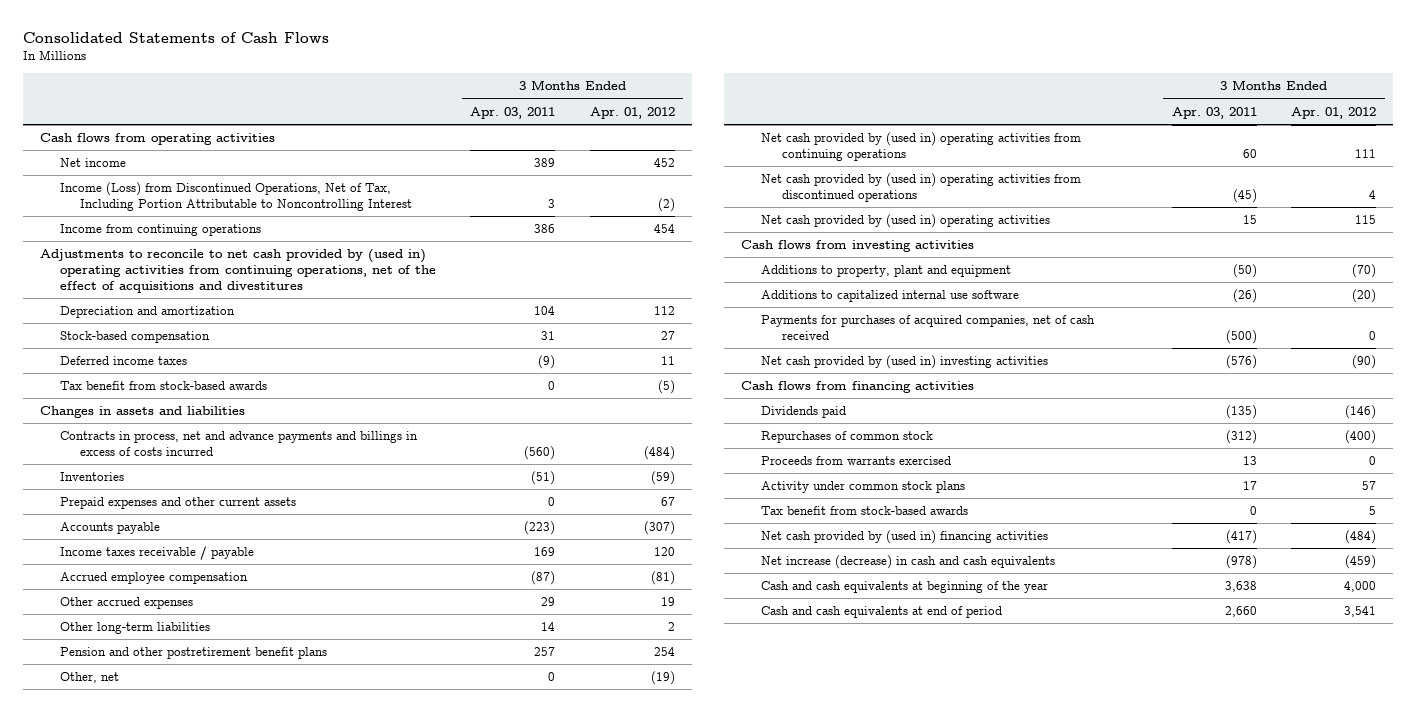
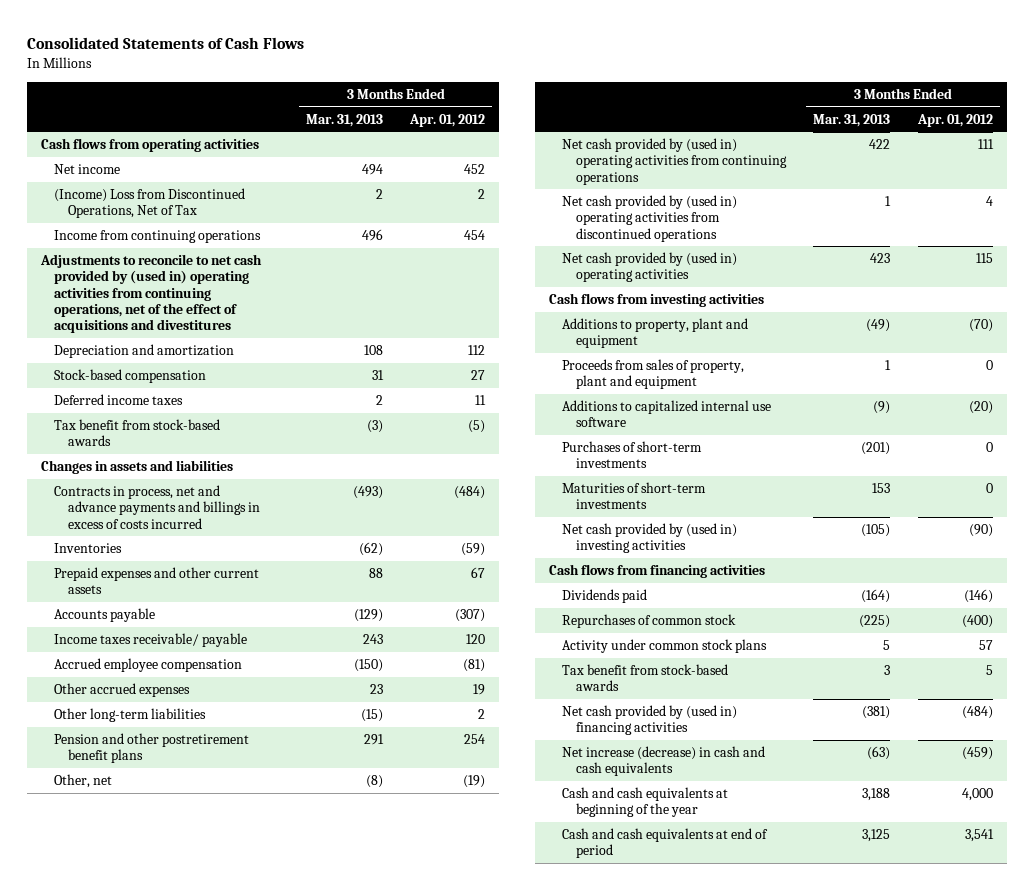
[470,106,556,119] Apr. 03, 2011 -> none
none -> [305,113,383,127] Mar. 31, 2013
[60,182,413,212] Income (Loss) from Discontinued Operations, Net of Tax, Including Portion Attributable to Noncontrolling Interest -> [54,188,246,219] (Income) Loss from Discontinued Operations, Net of Tax
[657,198,675,213] (2) -> [478,189,486,200] 2
[60,546,255,561] Income taxes receivable / payable -> [54,633,248,648] Income taxes receivable/ payable
none -> [562,359,745,390] Proceeds from sales of property, plant and equipment
[761,315,1096,341] Payments for purchases of acquired companies, net of cash received -> none
none -> [562,441,703,469] Purchases of short-term investments
none -> [562,482,707,510] Maturities of short-term investments
[761,456,952,466] Proceeds from warrants exercised -> none

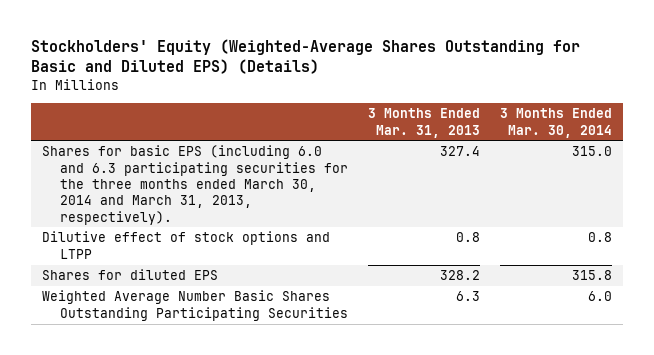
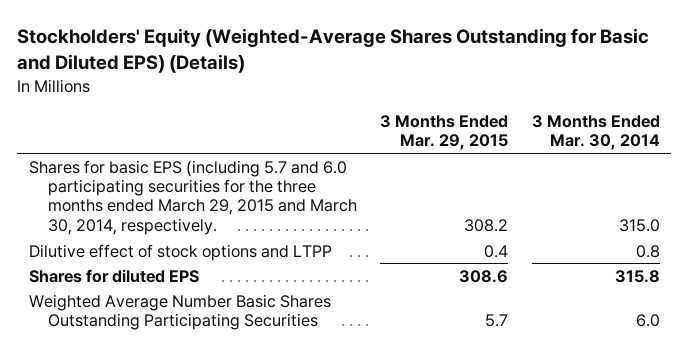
[368,108,481,138] 3 Months Ended Mar. 31, 2013 -> none
none -> [380,114,509,151] 3 Months Ended Mar. 29, 2015
[41,145,349,225] Shares for basic EPS (including 6.0 and 6.3 participating securities for the three months ended March 30, 2014 and March 31, 2013, respectively). -> [28,159,358,235] Shares for basic EPS (including 5.7 and 6.0 participating securities for the three months ended March 29, 2015 and March 30, 2014, respectively.

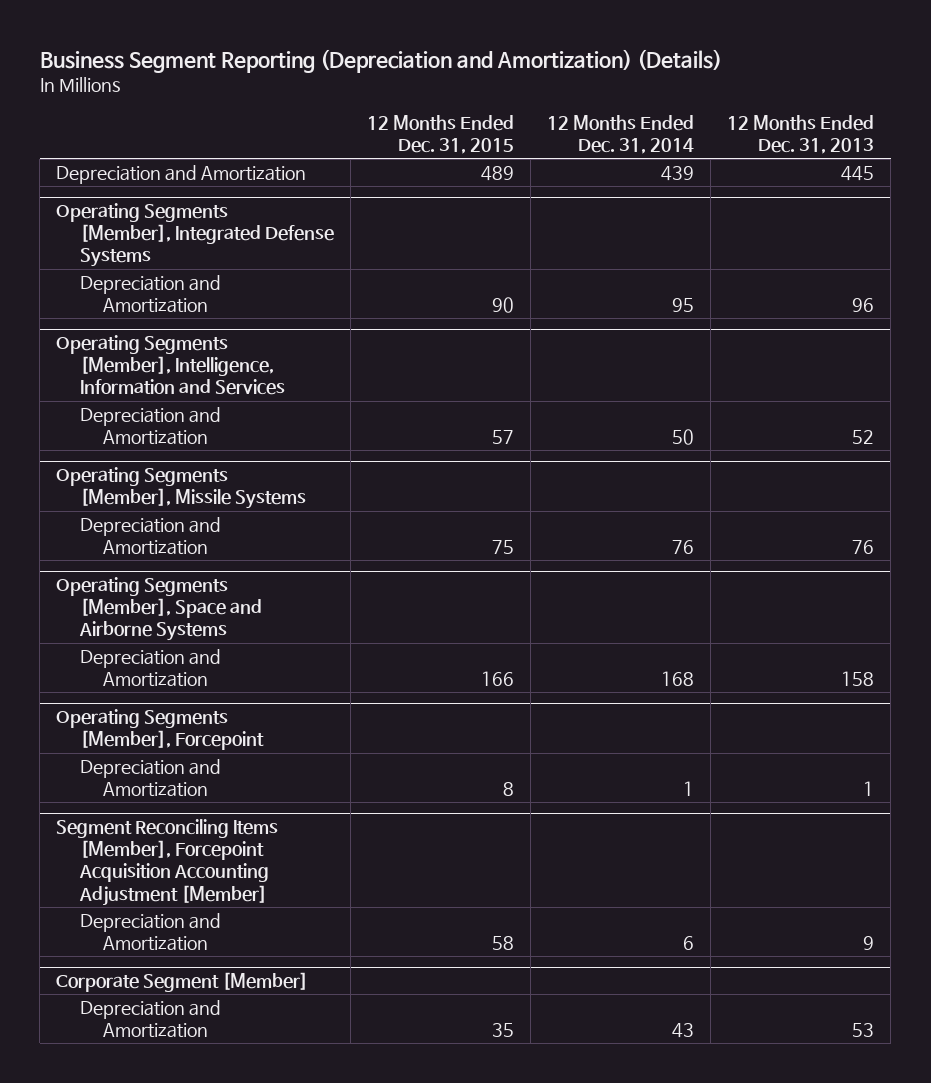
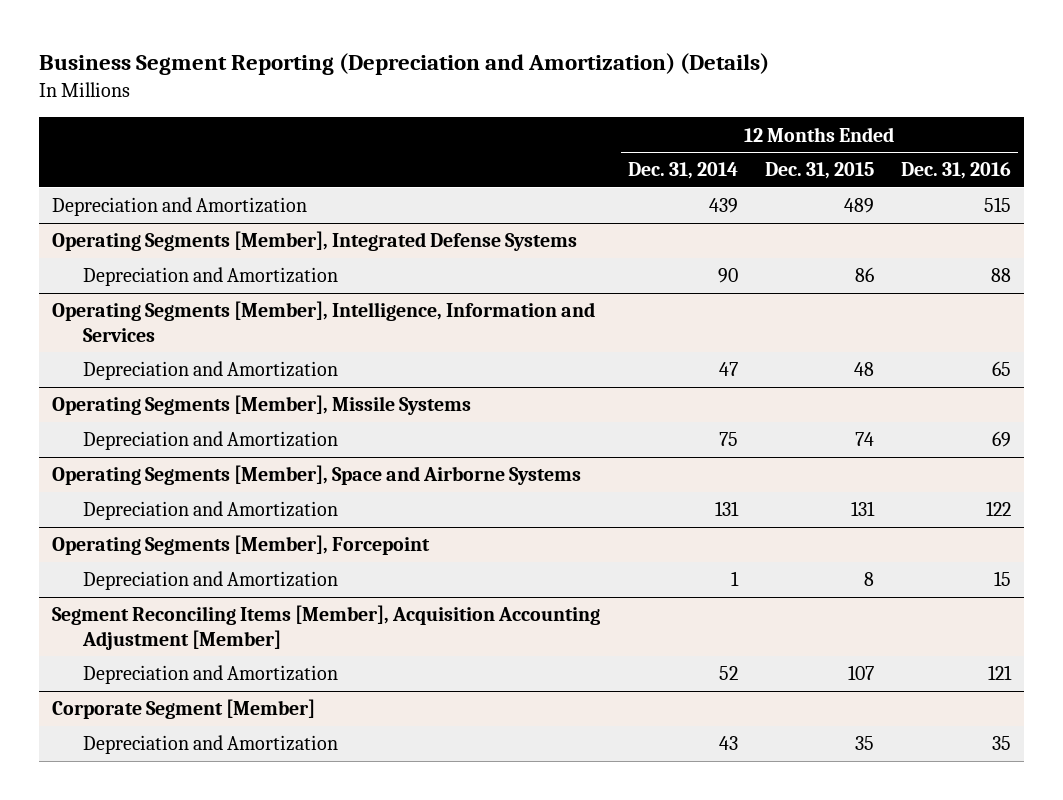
[727,114,875,155] 12 Months Ended Dec. 31, 2013 -> none
none -> [900,162,1011,180] Dec. 31, 2016
[491,297,514,314] 90 -> [854,267,874,283] 86
[672,298,695,313] 95 -> [717,268,738,284] 90
[491,430,514,445] 57 -> [853,362,874,377] 48
[672,429,695,446] 50 -> [718,362,738,377] 47
[491,540,514,555] 75 -> [854,432,874,447] 74
[672,540,695,555] 76 -> [718,432,738,447] 75
[480,671,514,687] 166 -> [850,501,875,517] 131
[661,671,695,687] 168 -> [714,501,739,517] 131
[56,819,279,906] Segment Reconciling Items [Member], Forcepoint Acquisition Accounting Adjustment [Member] -> [52,605,601,650] Segment Reconciling Items [Member], Acquisition Accounting Adjustment [Member]
[491,936,514,951] 58 -> [847,665,874,681] 107
[683,936,695,951] 6 -> [718,666,738,681] 52

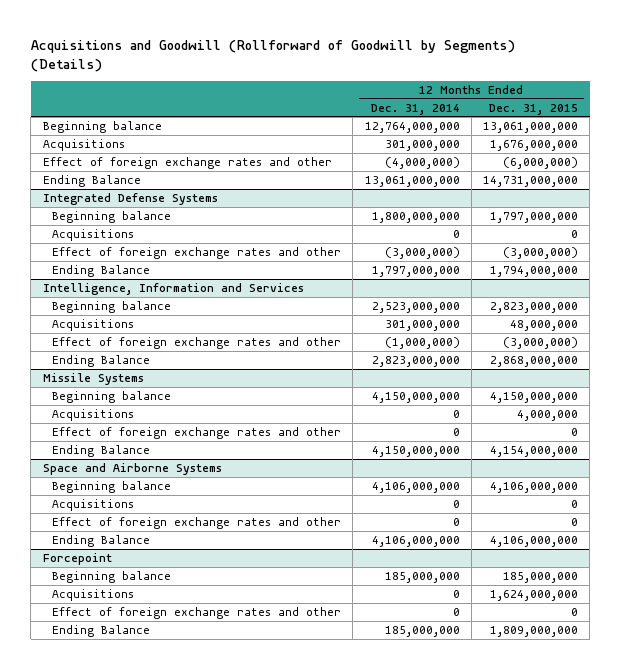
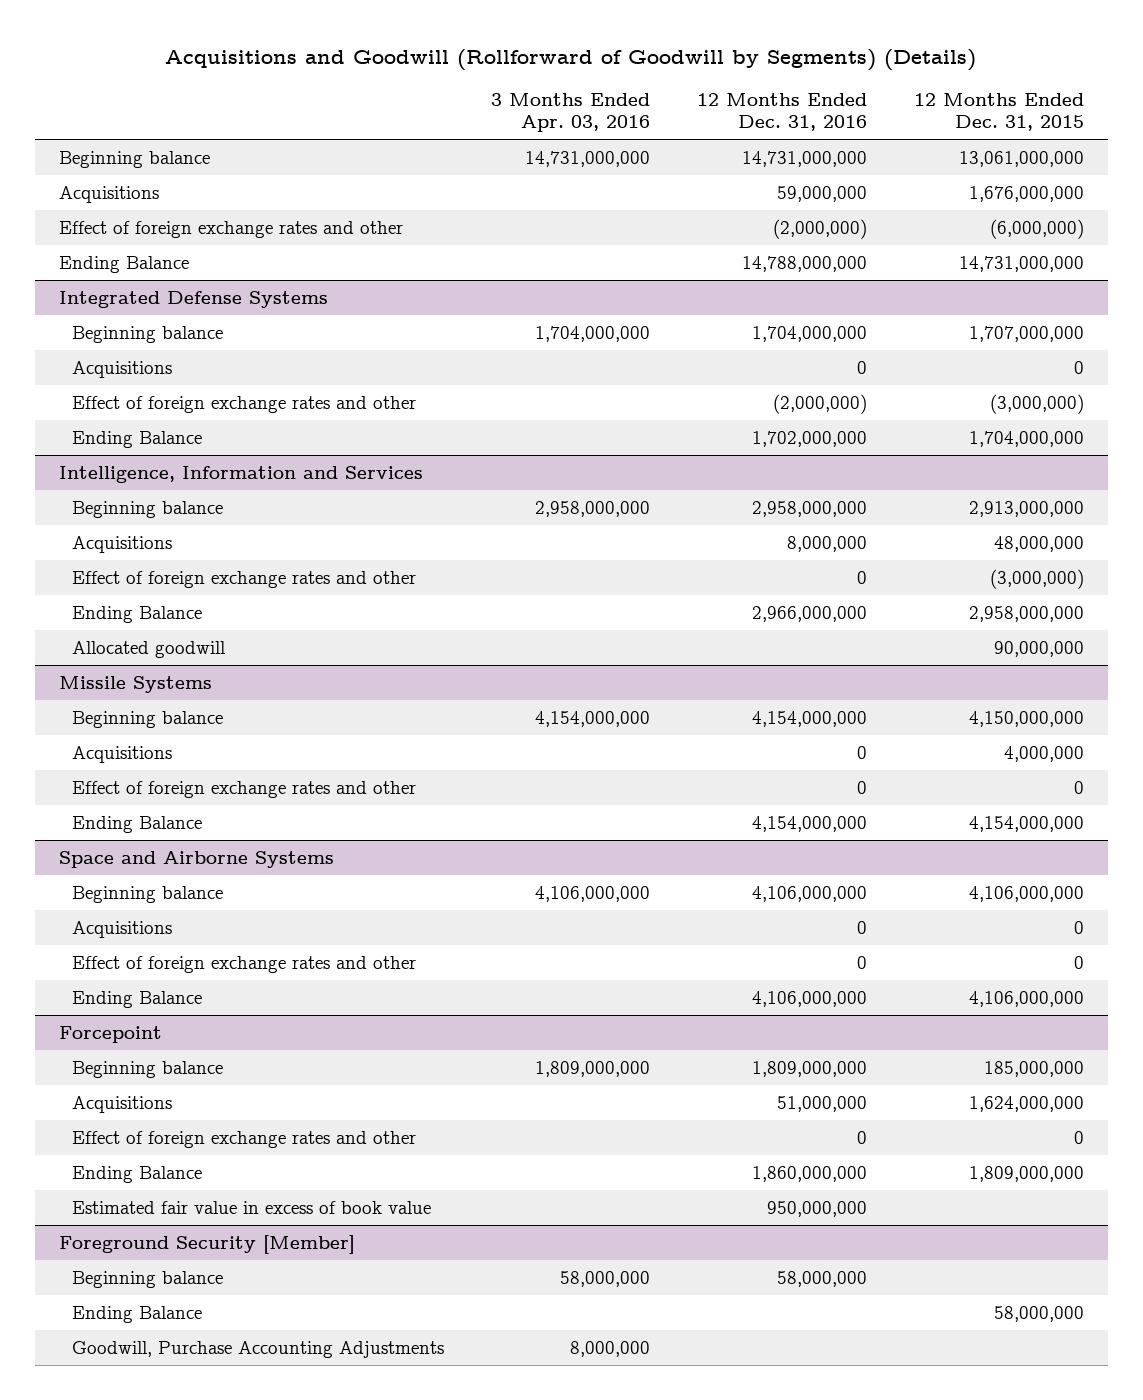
[370,103,460,115] Dec. 31, 2014 -> none
none -> [491,92,651,133] 3 Months Ended Apr. 03, 2016
none -> [697,92,868,132] 12 Months Ended Dec. 31, 2016
[490,212,579,224] 1,797,000,000 -> [969,325,1085,342] 1,707,000,000
[490,266,579,278] 1,794,000,000 -> [969,430,1085,447] 1,704,000,000
[490,302,579,314] 2,823,000,000 -> [969,500,1085,517] 2,913,000,000
[490,356,579,368] 2,868,000,000 -> [969,605,1085,622] 2,958,000,000
none -> [72,640,227,658] Allocated goodwill
none -> [72,1200,432,1214] Estimated fair value in excess of book value
none -> [58,1234,355,1254] Foreground Security [Member]
none -> [72,1270,224,1288] Beginning balance
none -> [72,1305,203,1323] Ending Balance
none -> [72,1340,445,1358] Goodwill, Purchase Accounting Adjustments

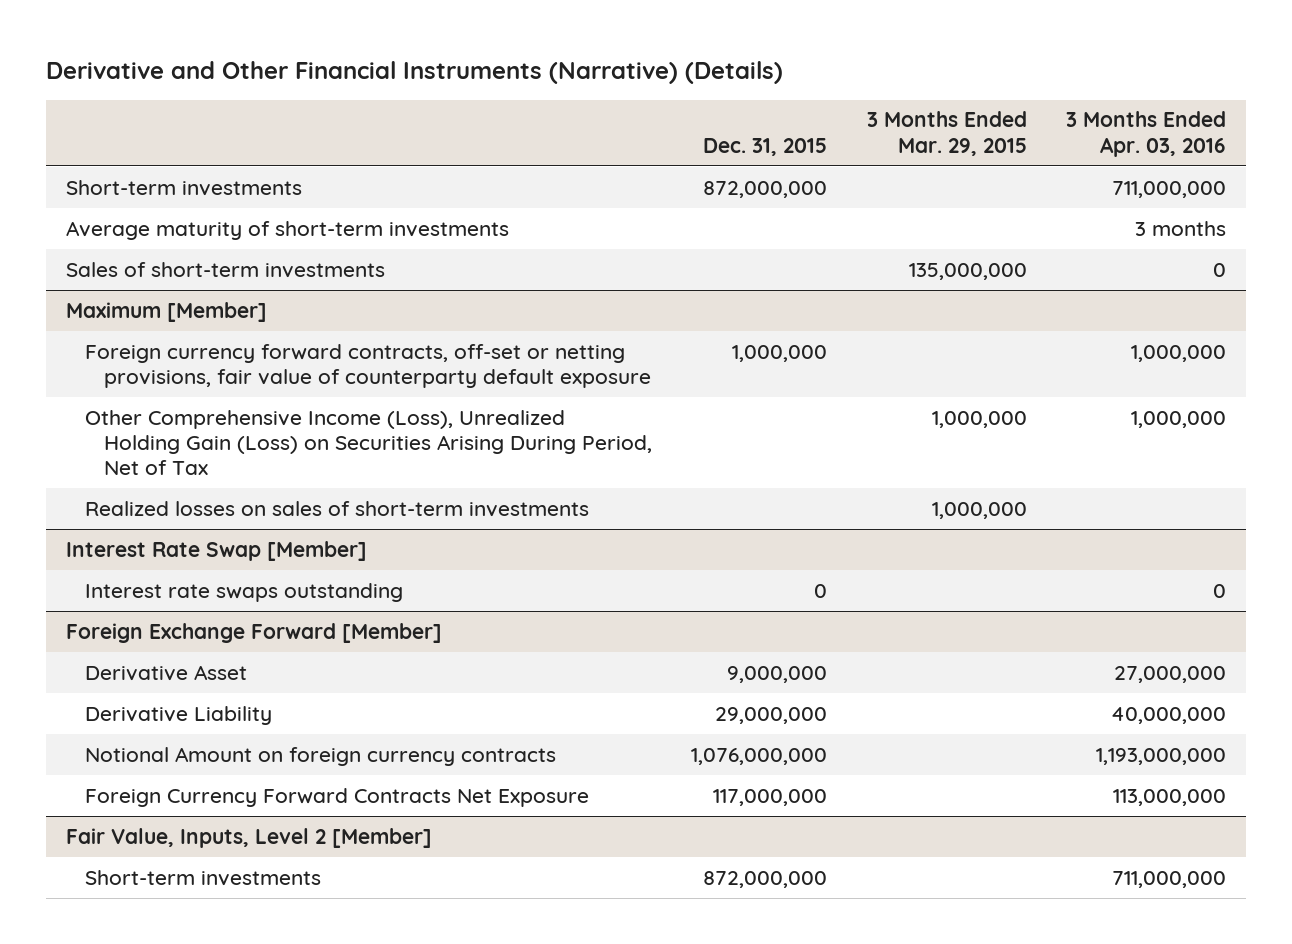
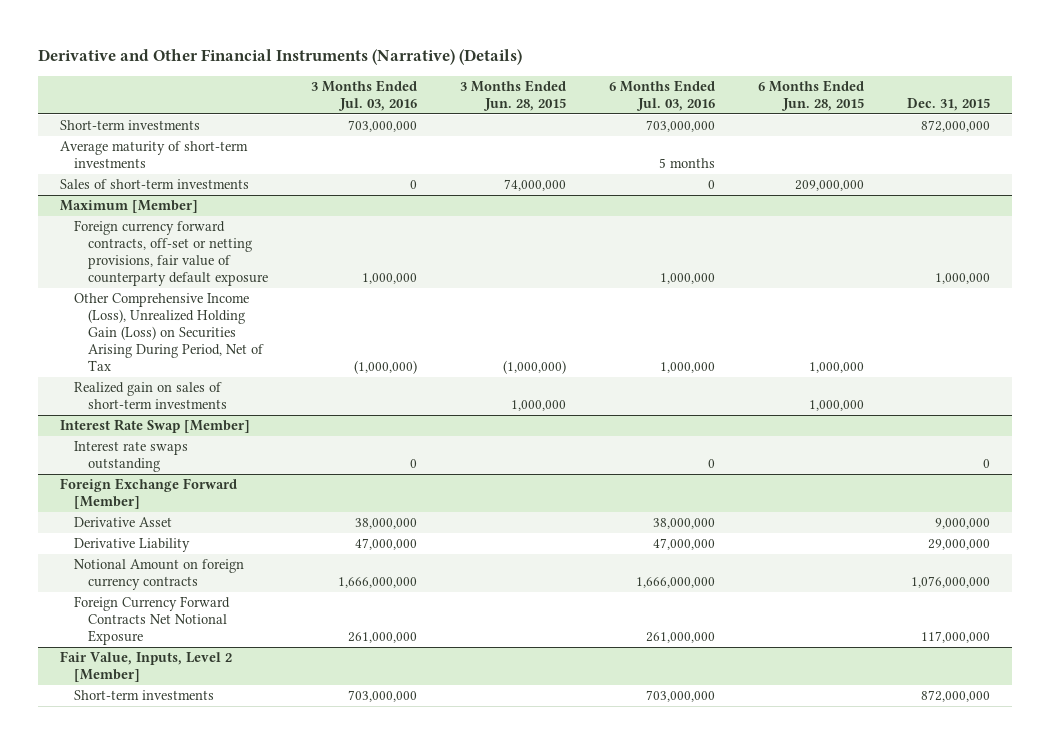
[866,111,1027,156] 3 Months Ended Mar. 29, 2015 -> none
[1065,111,1226,157] 3 Months Ended Apr. 03, 2016 -> none
none -> [310,80,417,111] 3 Months Ended Jul. 03, 2016
none -> [460,80,567,111] 3 Months Ended Jun. 28, 2015
none -> [609,80,716,111] 6 Months Ended Jul. 03, 2016
none -> [758,80,865,111] 6 Months Ended Jun. 28, 2015
[84,500,589,517] Realized losses on sales of short-term investments -> [73,382,227,410] Realized gain on sales of short-term investments
[84,787,589,807] Foreign Currency Forward Contracts Net Exposure -> [73,596,230,646] Foreign Currency Forward Contracts Net Notional Exposure

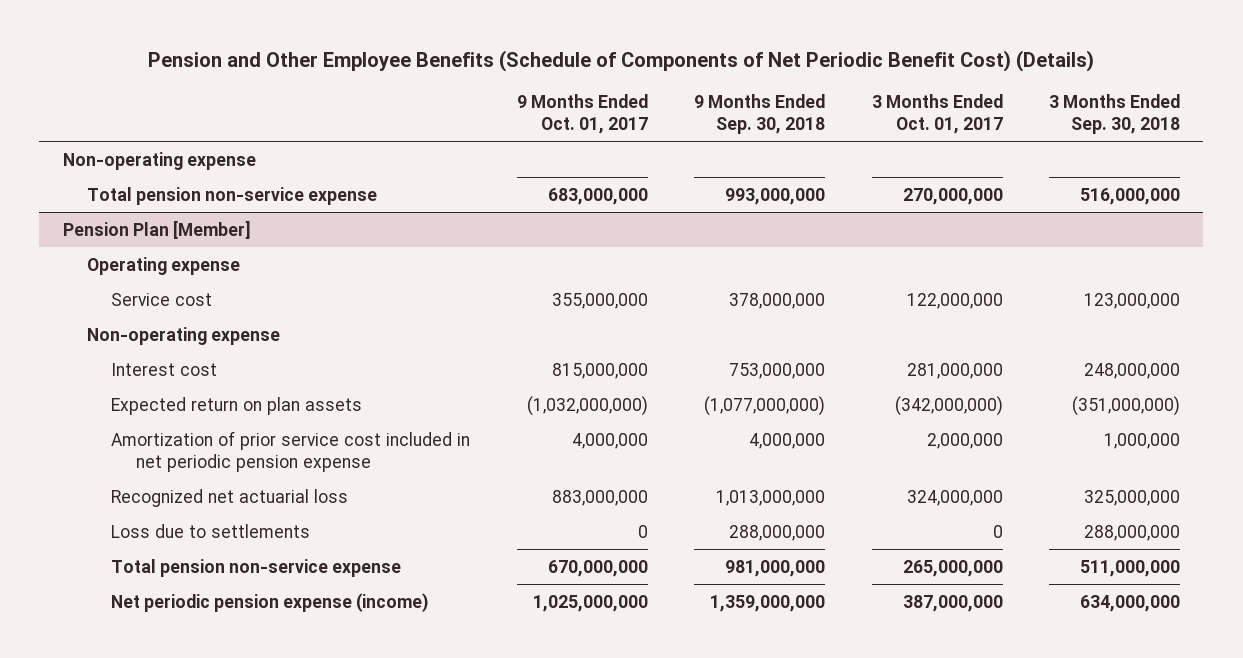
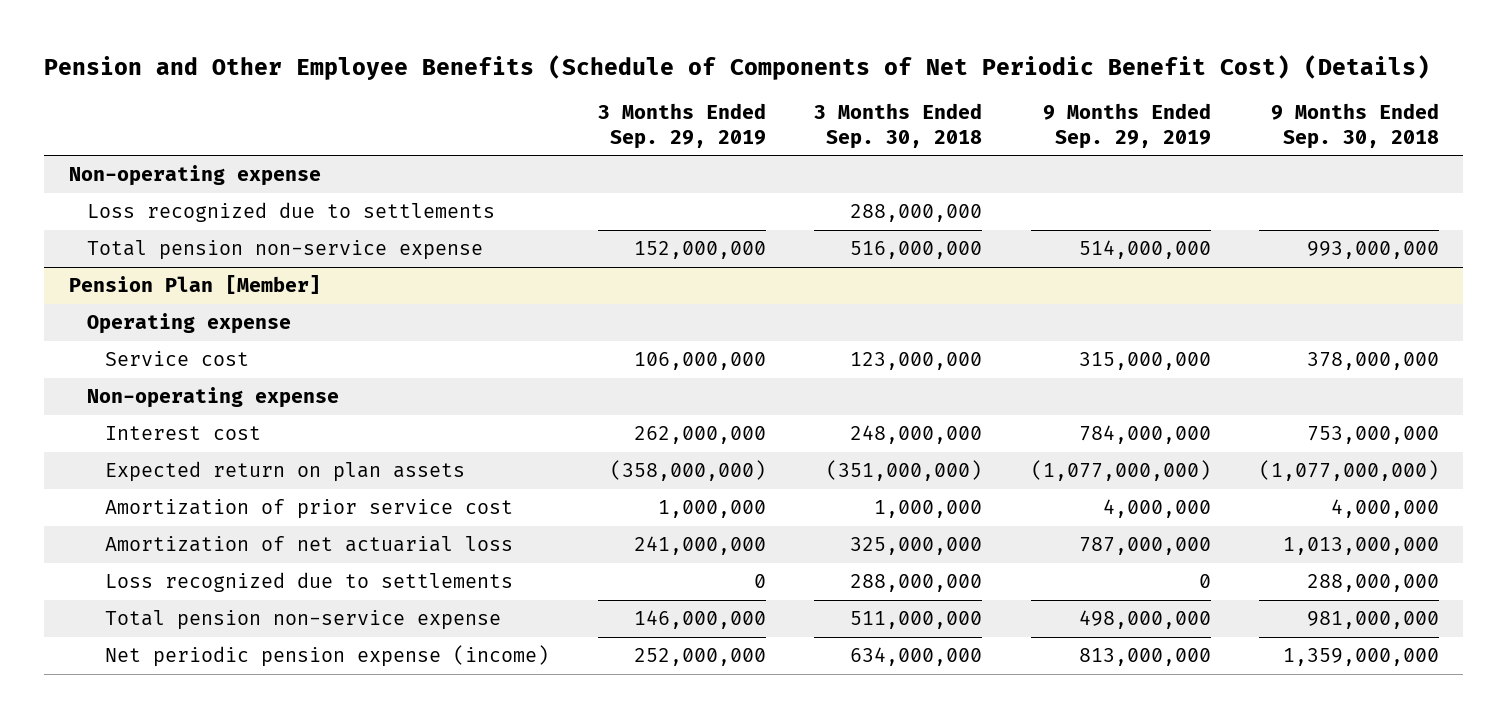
[516,94,648,134] 9 Months Ended Oct. 01, 2017 -> none
[871,94,1003,134] 3 Months Ended Oct. 01, 2017 -> none
none -> [597,103,766,150] 3 Months Ended Sep. 29, 2019
none -> [1042,103,1211,150] 9 Months Ended Sep. 29, 2019
none -> [86,202,495,223] Loss recognized due to settlements
[111,430,471,472] Amortization of prior service cost included in net periodic pension expense -> [105,499,514,520] Amortization of prior service cost
[111,488,349,507] Recognized net actuarial loss -> [105,536,514,553] Amortization of net actuarial loss
[111,523,311,538] Loss due to settlements -> [105,572,514,593] Loss recognized due to settlements

